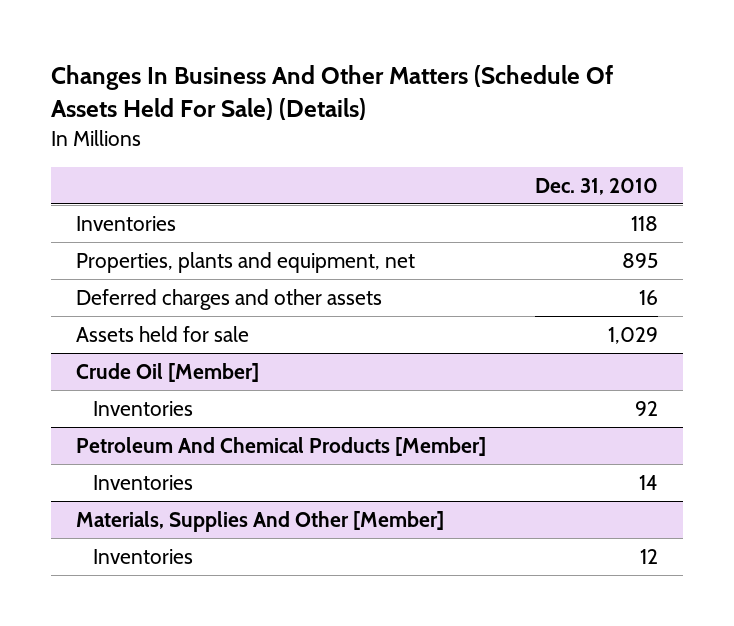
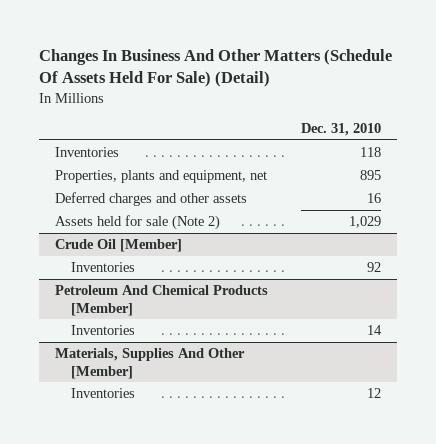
[51,65,614,121] Changes In Business And Other Matters (Schedule Of Assets Held For Sale) (Details) -> [38,48,392,88] Changes In Business And Other Matters (Schedule Of Assets Held For Sale) (Detail)
[75,325,249,342] Assets held for sale -> [55,215,221,231] Assets held for sale (Note 2)

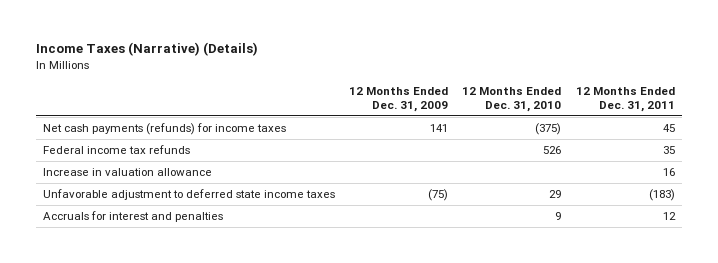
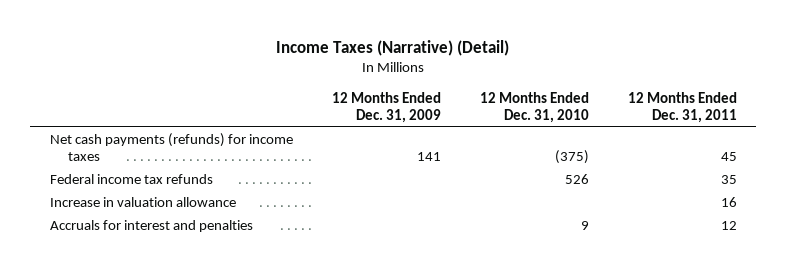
[35,42,258,57] Income Taxes (Narrative) (Details) -> [276,39,510,56] Income Taxes (Narrative) (Detail)
[42,188,335,200] Unfavorable adjustment to deferred state income taxes -> none

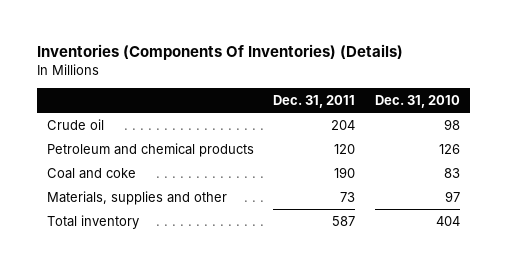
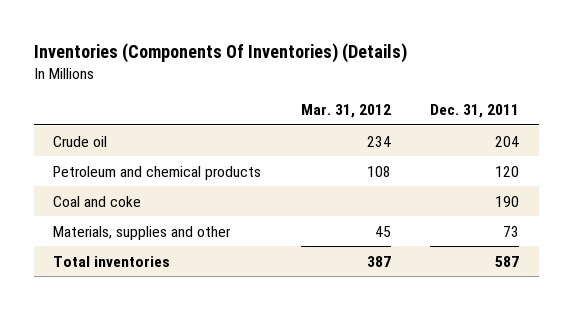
[374,94,460,108] Dec. 31, 2010 -> none
none -> [300,104,391,119] Mar. 31, 2012
[46,214,139,229] Total inventory -> [53,255,171,267] Total inventories

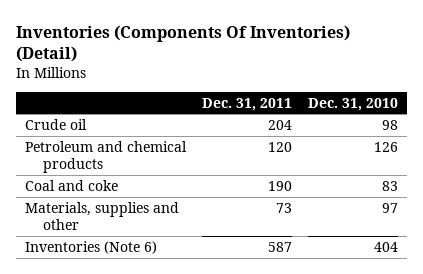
[33,42,407,63] Inventories (Components Of Inventories) (Details) -> [16,24,351,63] Inventories (Components Of Inventories) (Detail)
[300,104,391,119] Mar. 31, 2012 -> none
none -> [308,97,399,111] Dec. 31, 2010
[53,255,171,267] Total inventories -> [24,240,157,254] Inventories (Note 6)

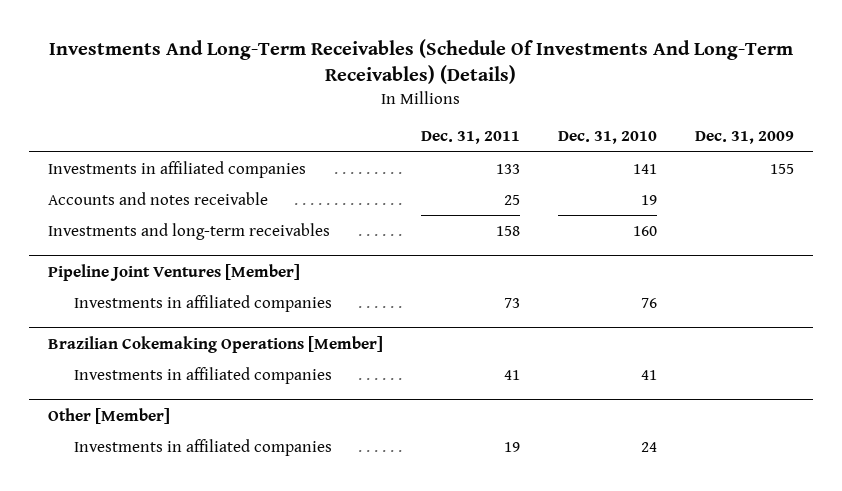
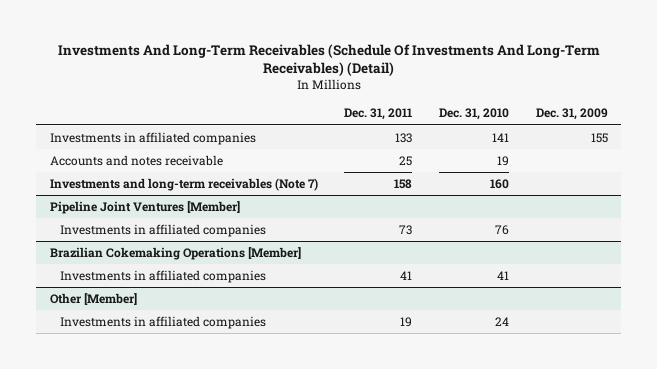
[48,38,793,84] Investments And Long-Term Receivables (Schedule Of Investments And Long-Term Receivables) (Details) -> [57,43,600,77] Investments And Long-Term Receivables (Schedule Of Investments And Long-Term Receivables) (Detail)
[47,222,330,240] Investments and long-term receivables -> [49,177,318,191] Investments and long-term receivables (Note 7)

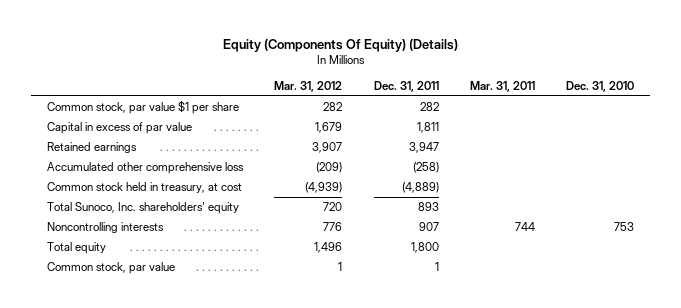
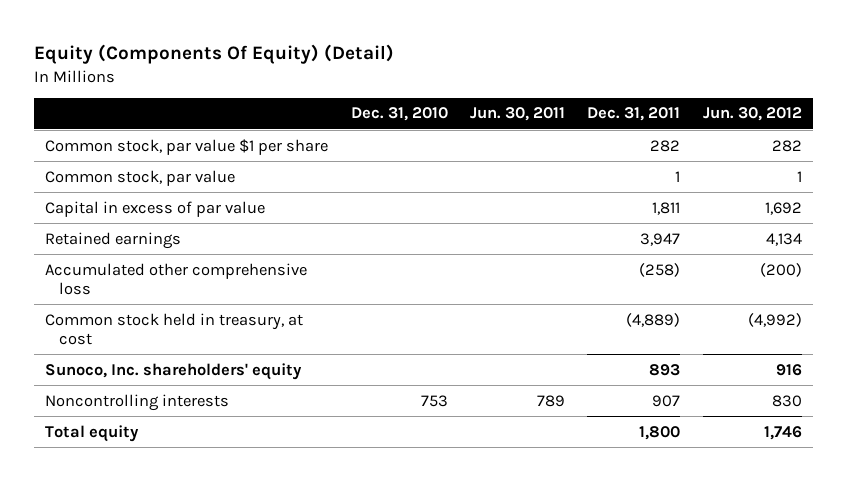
[222,38,458,52] Equity (Components Of Equity) (Details) -> [34,44,395,65] Equity (Components Of Equity) (Detail)
[274,81,343,93] Mar. 31, 2012 -> none
[470,81,536,93] Mar. 31, 2011 -> none
none -> [470,107,566,122] Jun. 30, 2011
none -> [702,107,802,122] Jun. 30, 2012
[46,262,175,275] Common stock, par value -> [45,169,236,186] Common stock, par value
[46,202,239,215] Total Sunoco, Inc. shareholders' equity -> [45,362,303,380] Sunoco, Inc. shareholders' equity

